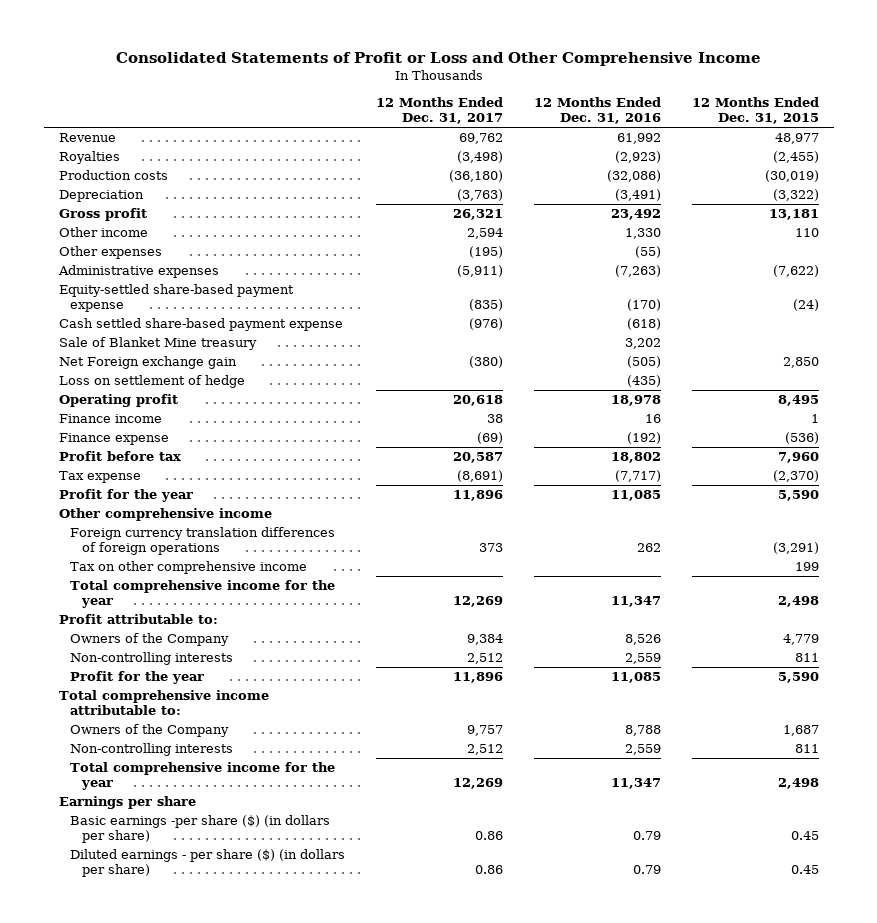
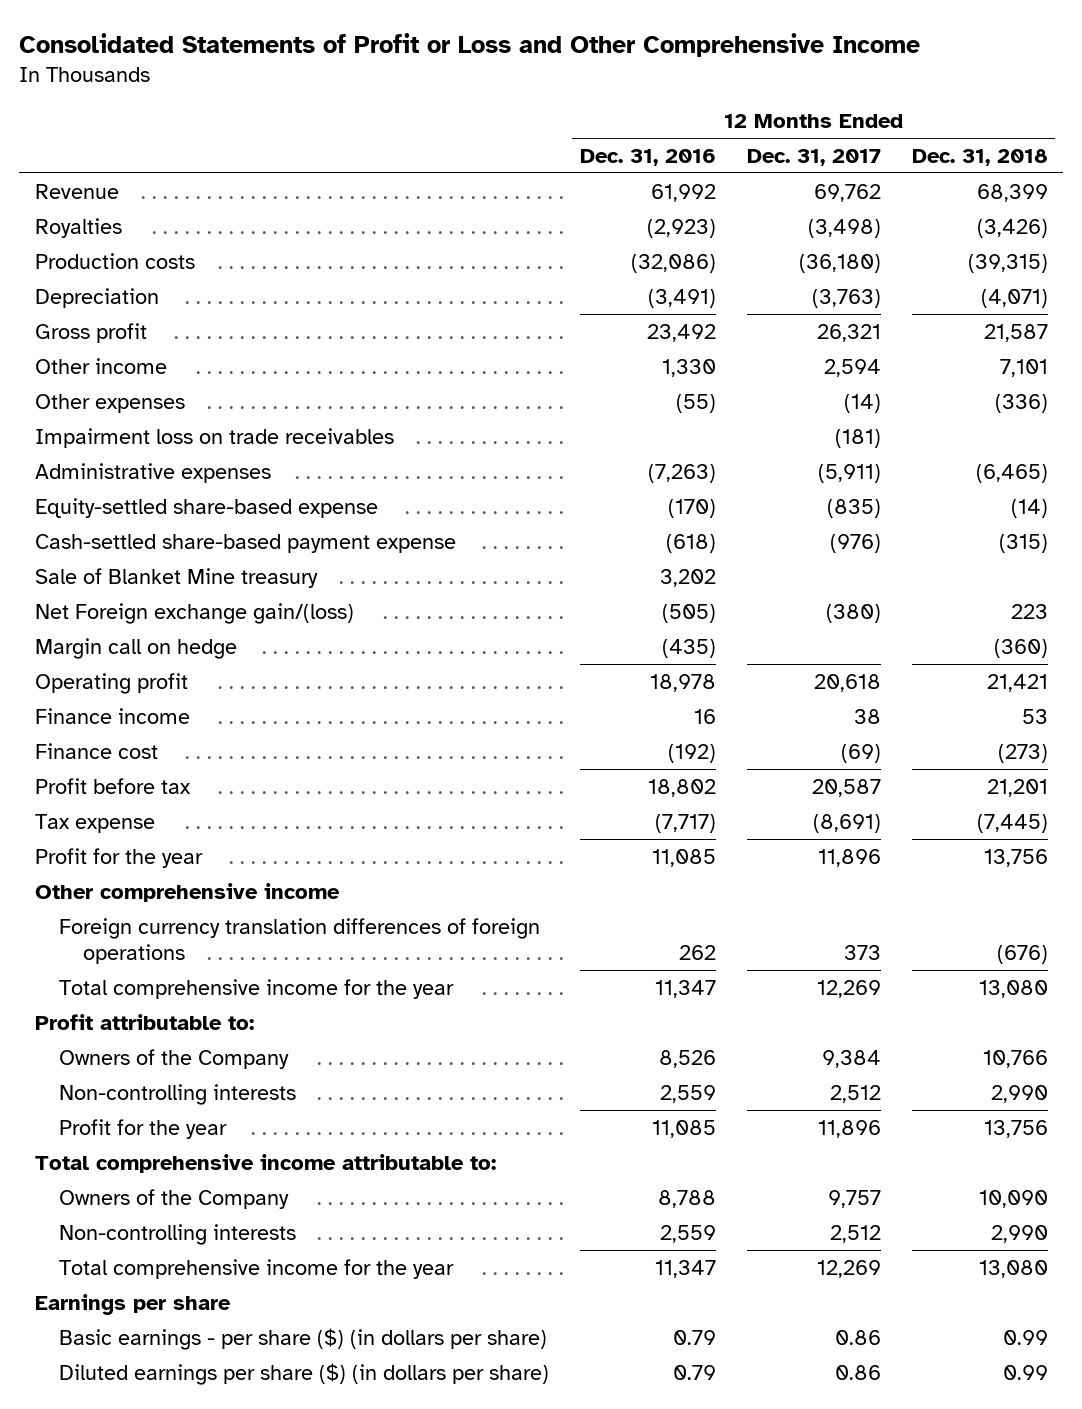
[691,97,819,125] 12 Months Ended Dec. 31, 2015 -> none
none -> [911,148,1048,166] Dec. 31, 2018
[469,246,504,259] (195) -> [843,393,881,413] (14)
none -> [34,427,394,448] Impairment loss on trade receivables
[58,284,294,313] Equity-settled share-based payment expense -> [34,497,378,518] Equity-settled share-based expense
[58,318,343,332] Cash settled share-based payment expense -> [34,533,456,553] Cash-settled share-based payment expense
[58,356,237,370] Net Foreign exchange gain -> [34,602,354,624] Net Foreign exchange gain/(loss)
[58,375,245,389] Loss on settlement of hedge -> [34,637,237,659] Margin call on hedge
[58,433,169,446] Finance expense -> [34,742,158,759] Finance cost
[70,561,308,575] Tax on other comprehensive income -> none
[70,815,331,844] Basic earnings -per share ($) (in dollars per share) -> [58,1327,547,1350] Basic earnings - per share ($) (in dollars per share)
[70,849,346,878] Diluted earnings - per share ($) (in dollars per share) -> [58,1362,549,1385] Diluted earnings per share ($) (in dollars per share)

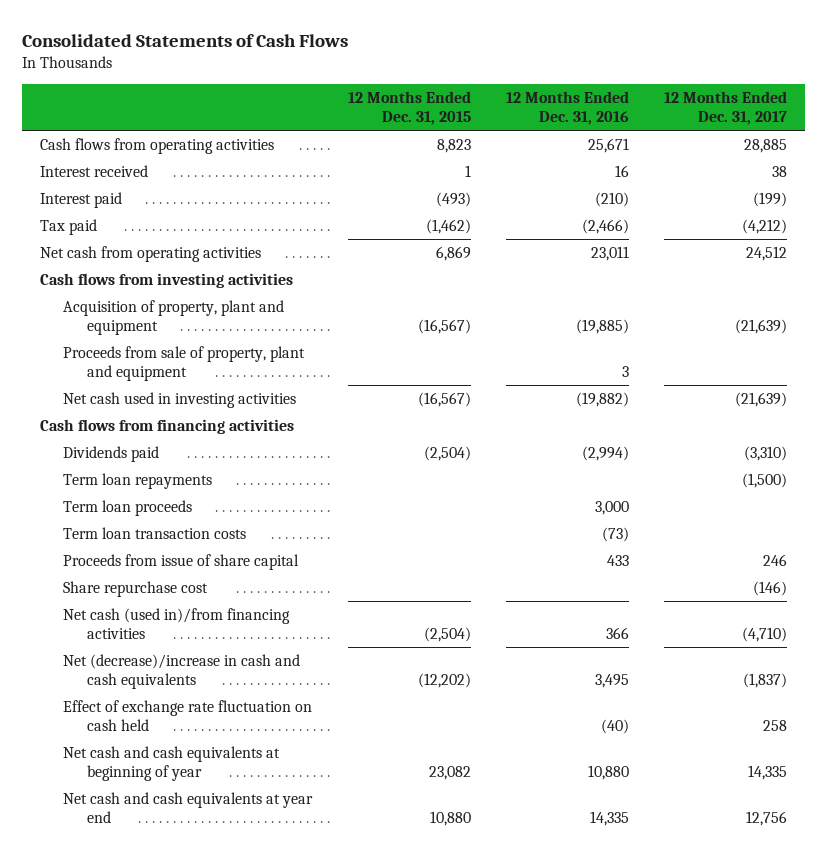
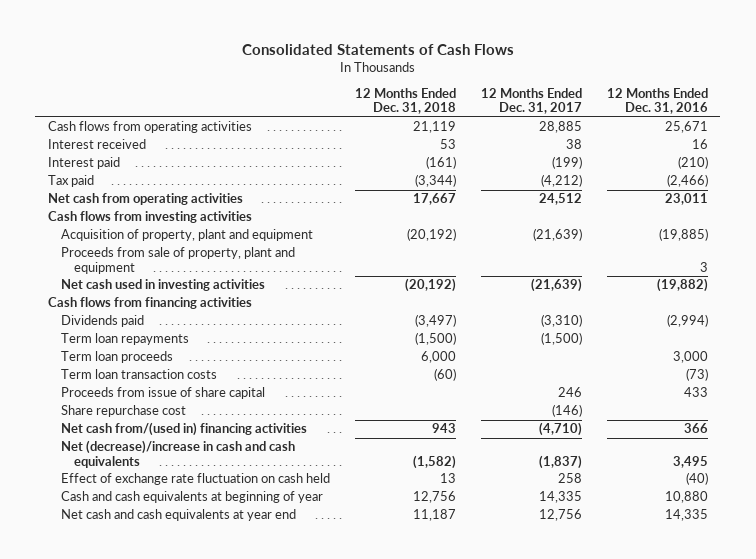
[347,90,471,126] 12 Months Ended Dec. 31, 2015 -> none
none -> [354,87,456,115] 12 Months Ended Dec. 31, 2018
[63,607,291,640] Net cash (used in)/from financing activities -> [60,422,307,437] Net cash from/(used in) financing activities
[63,745,281,782] Net cash and cash equivalents at beginning of year -> [60,491,323,504] Cash and cash equivalents at beginning of year

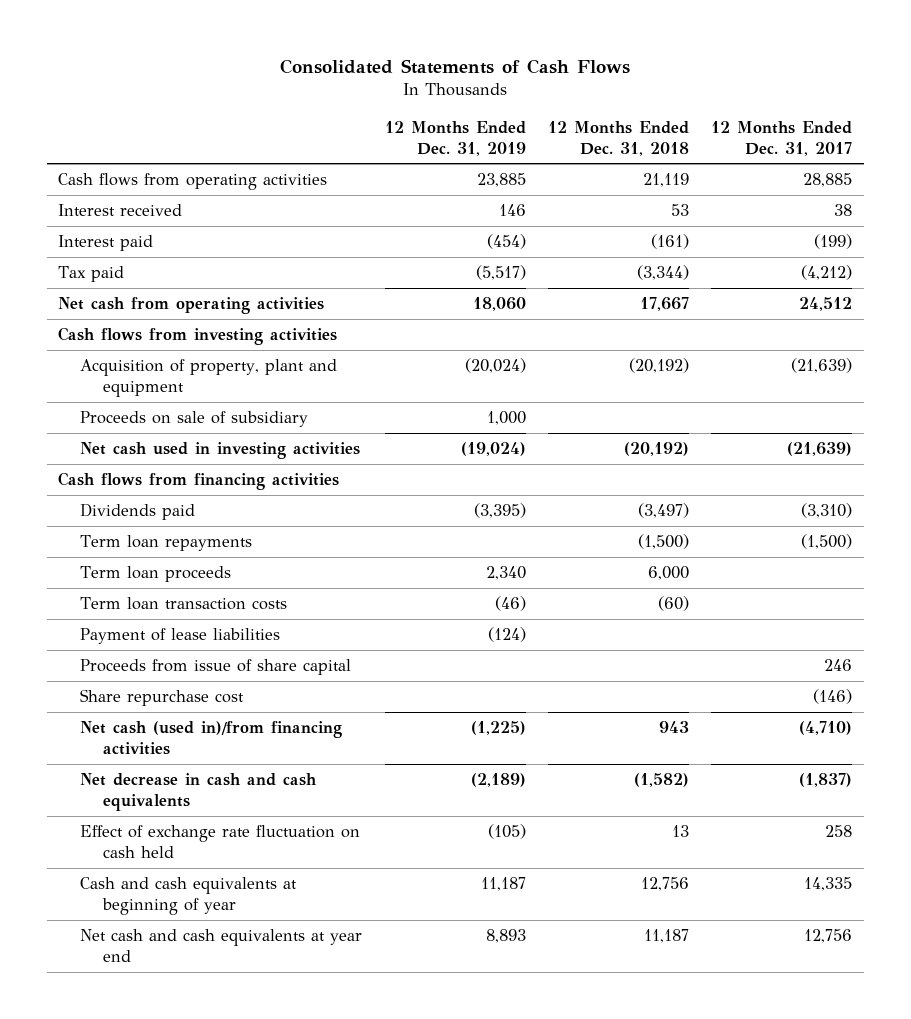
[606,87,708,115] 12 Months Ended Dec. 31, 2016 -> none
none -> [384,120,526,156] 12 Months Ended Dec. 31, 2019
[60,247,295,274] Proceeds from sale of property, plant and equipment -> none
none -> [80,411,309,428] Proceeds on sale of subsidiary
none -> [80,628,281,645] Payment of lease liabilities
[60,422,307,437] Net cash from/(used in) financing activities -> [80,721,343,756] Net cash (used in)/from financing activities
[60,440,295,468] Net (decrease)/increase in cash and cash equivalents -> [80,773,318,812] Net decrease in cash and cash equivalents

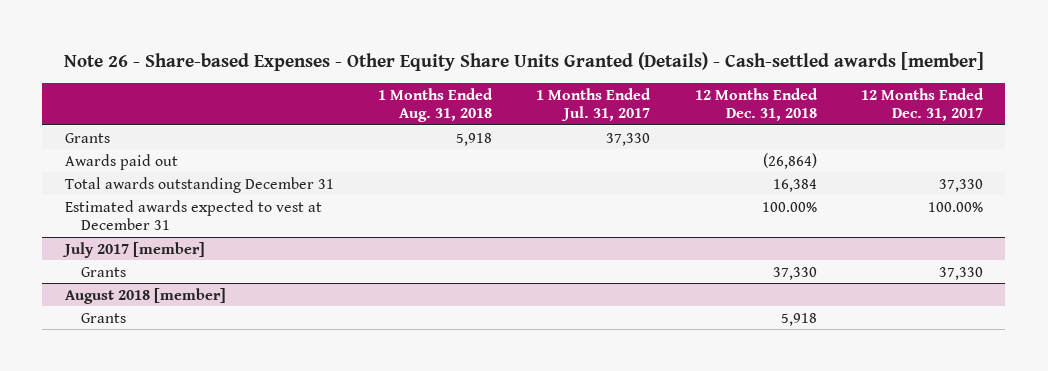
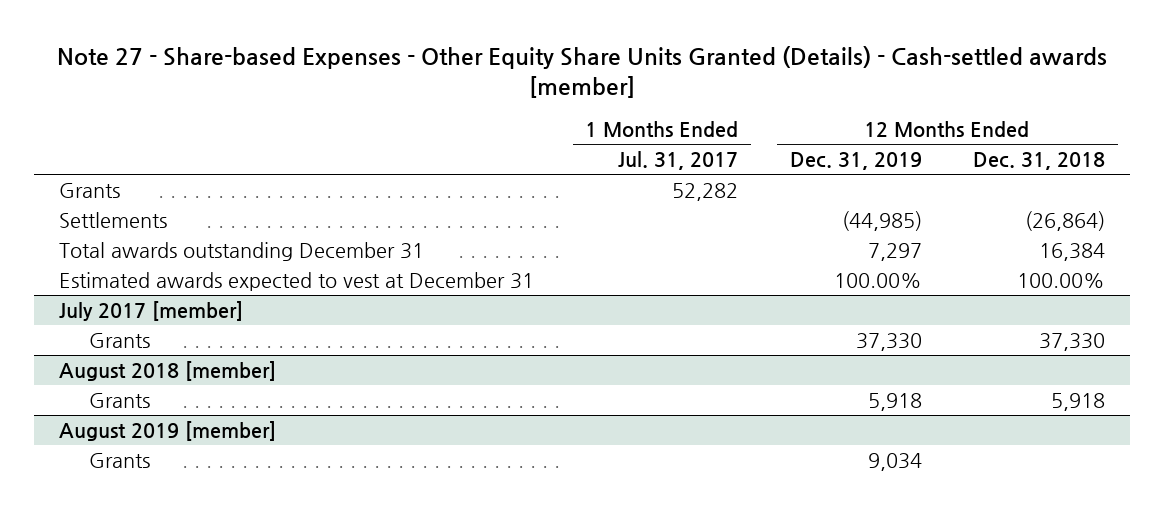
[63,52,984,72] Note 26 - Share-based Expenses - Other Equity Share Units Granted (Details) - Cash-settled awards [member] -> [57,45,1108,99] Note 27 - Share-based Expenses - Other Equity Share Units Granted (Details) - Cash-settled awards [member]
[377,87,493,122] 1 Months Ended Aug. 31, 2018 -> none
[860,87,984,121] 12 Months Ended Dec. 31, 2017 -> none
none -> [789,152,922,171] Dec. 31, 2019
[606,132,651,146] 37,330 -> [672,183,739,202] 52,282
[64,153,178,170] Awards paid out -> [59,212,168,229] Settlements
none -> [59,421,277,442] August 2019 [member]
none -> [88,453,150,469] Grants

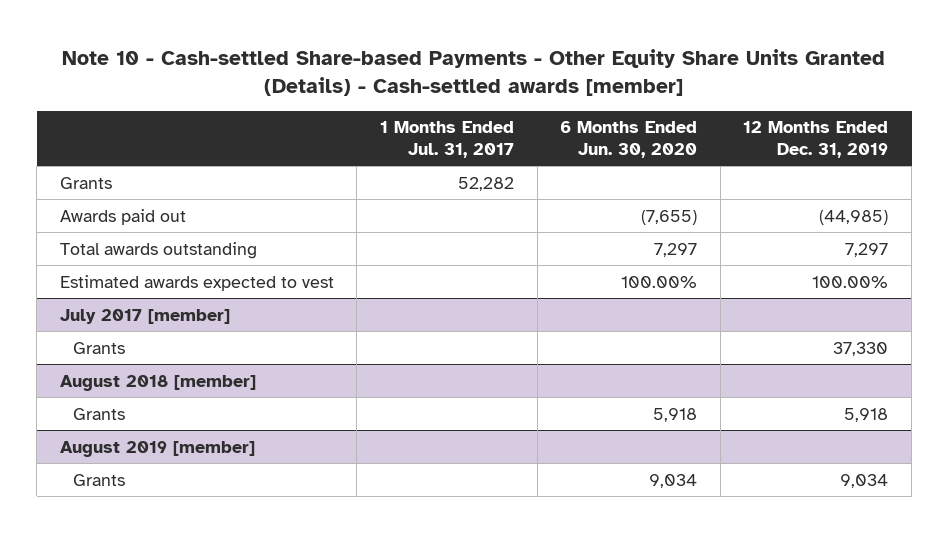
[57,45,1108,99] Note 27 - Share-based Expenses - Other Equity Share Units Granted (Details) - Cash-settled awards [member] -> [62,48,886,96] Note 10 - Cash-settled Share-based Payments - Other Equity Share Units Granted (Details) - Cash-settled awards [member]
[972,152,1105,171] Dec. 31, 2018 -> none
none -> [560,121,698,159] 6 Months Ended Jun. 30, 2020
[59,212,168,229] Settlements -> [59,208,186,225] Awards paid out
[59,242,425,262] Total awards outstanding December 31 -> [59,241,257,259] Total awards outstanding
[59,272,535,292] Estimated awards expected to vest at December 31 -> [59,274,334,291] Estimated awards expected to vest

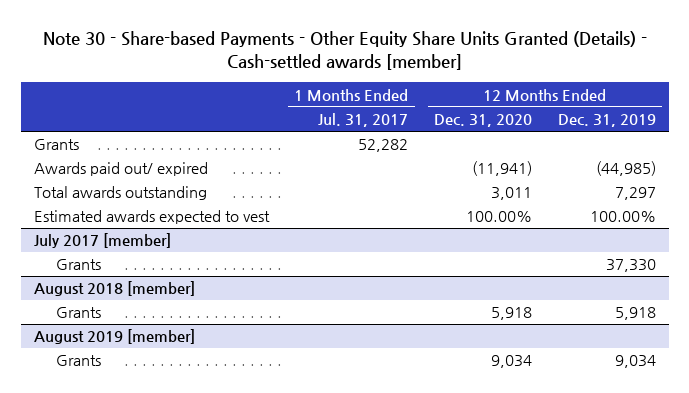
[62,48,886,96] Note 10 - Cash-settled Share-based Payments - Other Equity Share Units Granted (Details) - Cash-settled awards [member] -> [42,31,647,71] Note 30 - Share-based Payments - Other Equity Share Units Granted (Details) - Cash-settled awards [member]
[560,121,698,159] 6 Months Ended Jun. 30, 2020 -> none
none -> [434,114,533,128] Dec. 31, 2020
[59,208,186,225] Awards paid out -> [33,162,208,177] Awards paid out/ expired

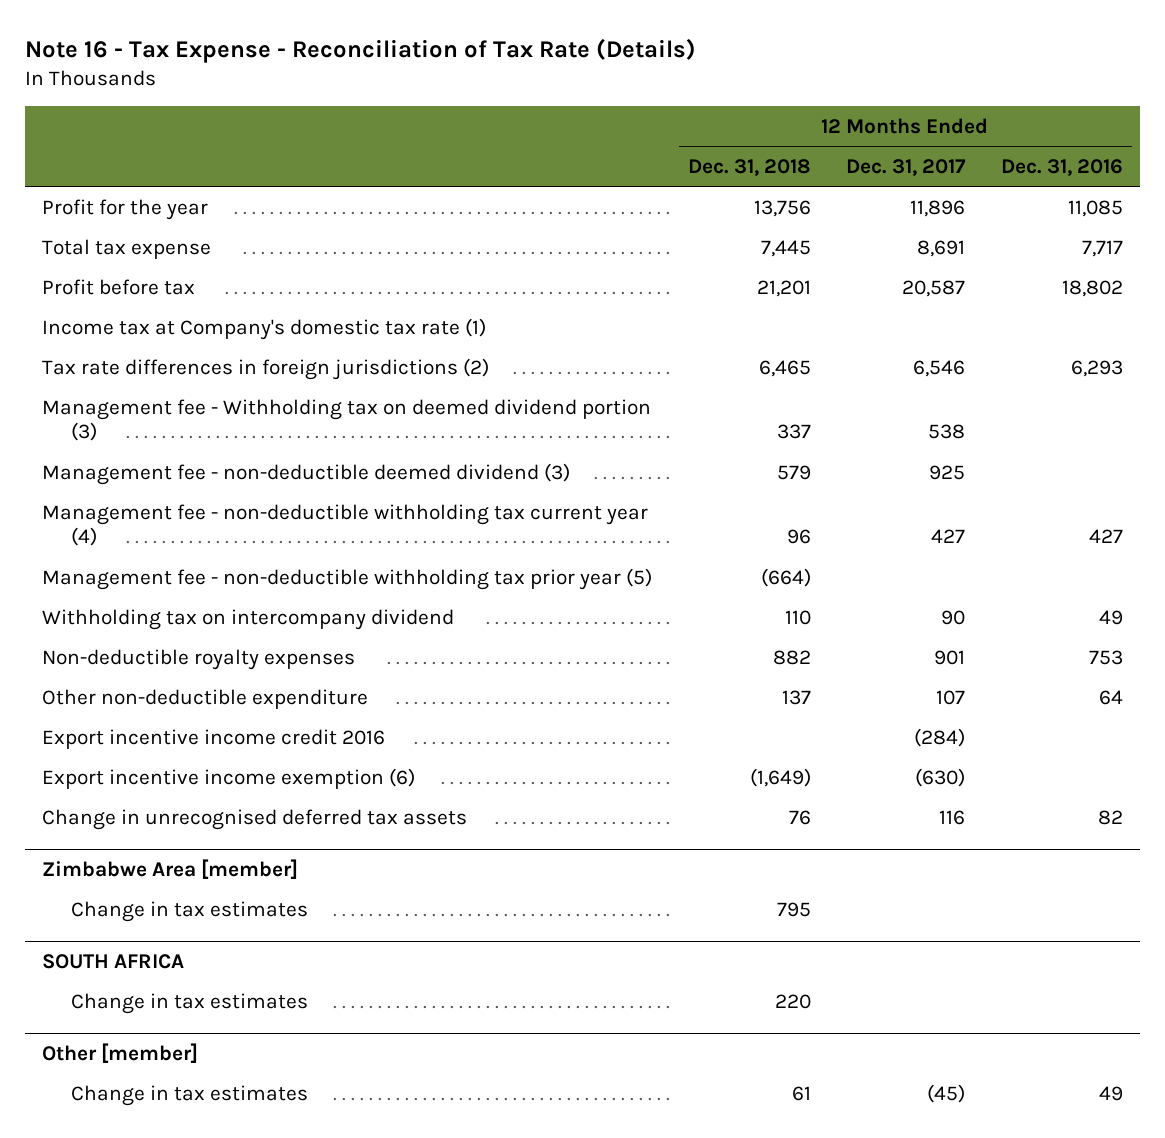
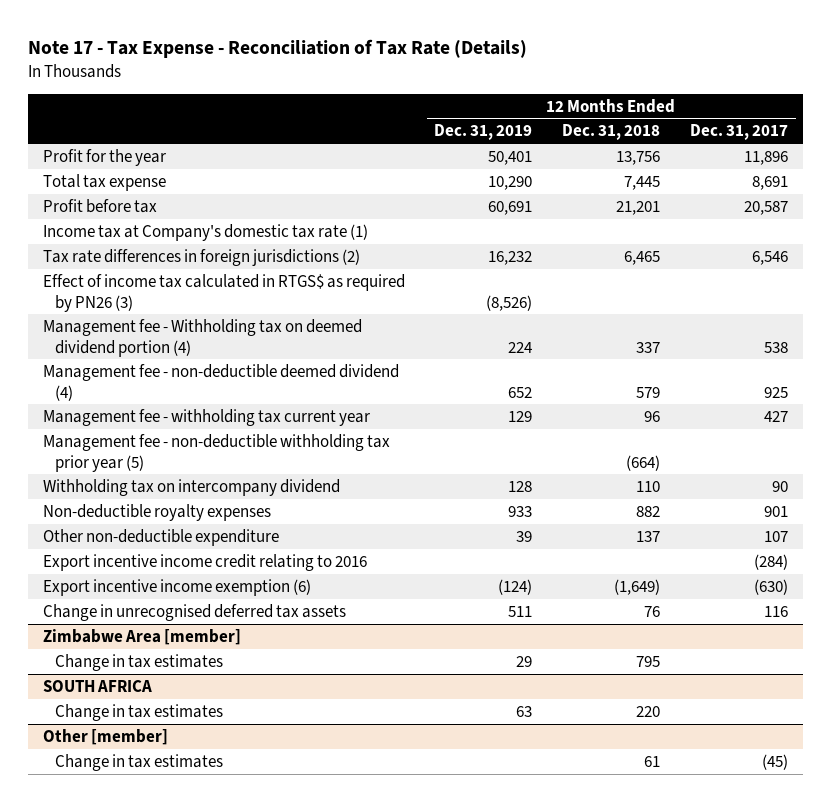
[24,38,696,64] Note 16 - Tax Expense - Reconciliation of Tax Rate (Details) -> [27,38,527,58] Note 17 - Tax Expense - Reconciliation of Tax Rate (Details)
[1000,158,1123,176] Dec. 31, 2016 -> none
none -> [434,124,533,141] Dec. 31, 2019
none -> [42,274,405,312] Effect of income tax calculated in RTGS$ as required by PN26 (3)
[42,398,652,442] Management fee - Withholding tax on deemed dividend portion (3) -> [42,319,362,357] Management fee - Withholding tax on deemed dividend portion (4)
[42,462,571,485] Management fee - non-deductible deemed dividend (3) -> [42,364,399,401] Management fee - non-deductible deemed dividend (4)
[42,503,649,547] Management fee - non-deductible withholding tax current year (4) -> [42,409,370,427] Management fee - withholding tax current year
[42,728,386,749] Export incentive income credit 2016 -> [42,554,367,572] Export incentive income credit relating to 2016

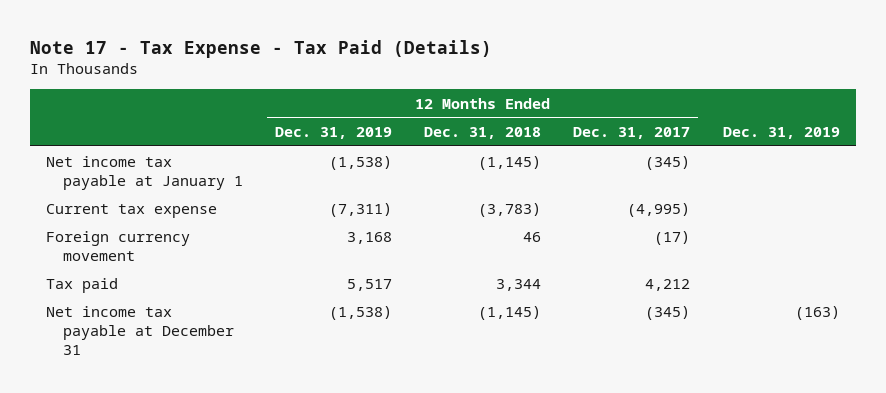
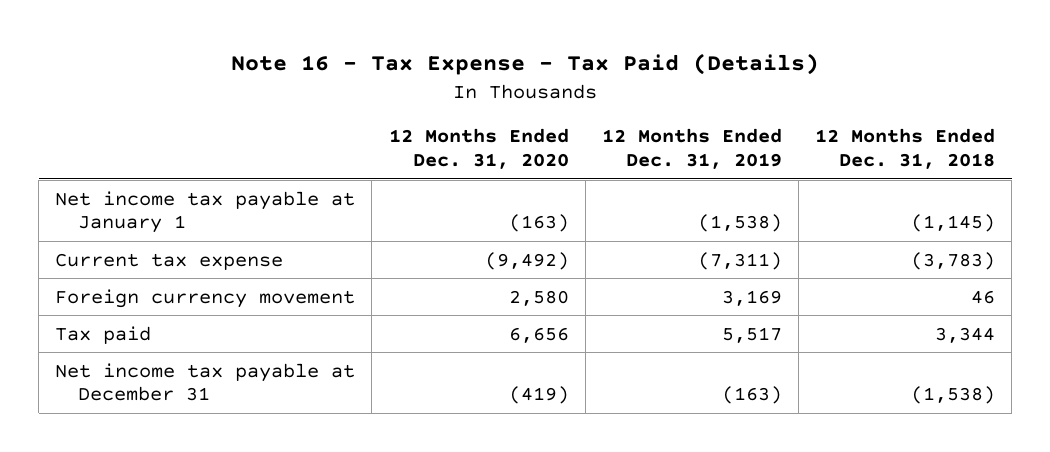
[30,39,493,58] Note 17 - Tax Expense - Tax Paid (Details) -> [231,53,820,76] Note 16 - Tax Expense - Tax Paid (Details)
[573,127,691,140] Dec. 31, 2017 -> none
[722,127,840,140] Dec. 31, 2019 -> none
none -> [388,128,569,169] 12 Months Ended Dec. 31, 2020
[347,231,393,244] 3,168 -> [721,289,782,306] 3,169
[329,305,393,320] (1,538) -> [721,386,782,405] (163)
[478,305,542,320] (1,145) -> [910,386,995,405] (1,538)

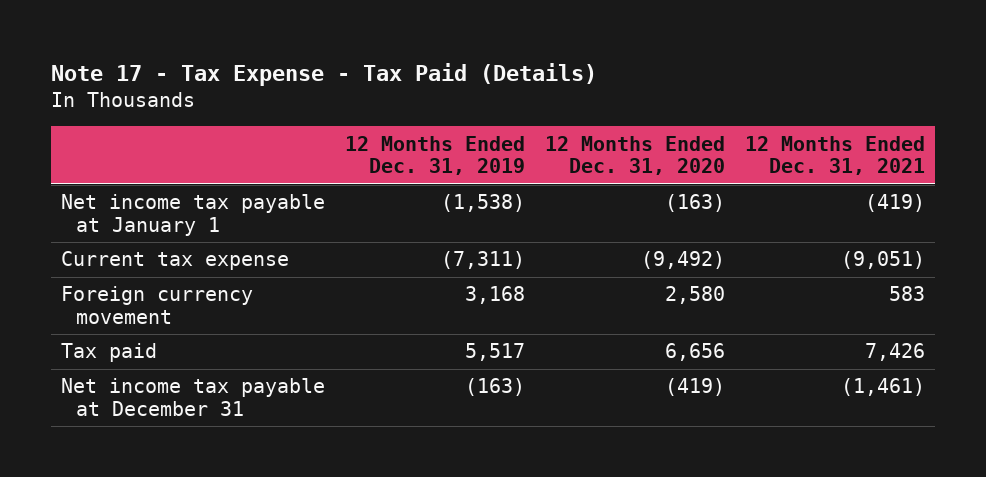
[231,53,820,76] Note 16 - Tax Expense - Tax Paid (Details) -> [51,62,598,86] Note 17 - Tax Expense - Tax Paid (Details)
[814,128,995,169] 12 Months Ended Dec. 31, 2018 -> none
none -> [744,135,925,176] 12 Months Ended Dec. 31, 2021
[721,289,782,306] 3,169 -> [464,286,525,305] 3,168

